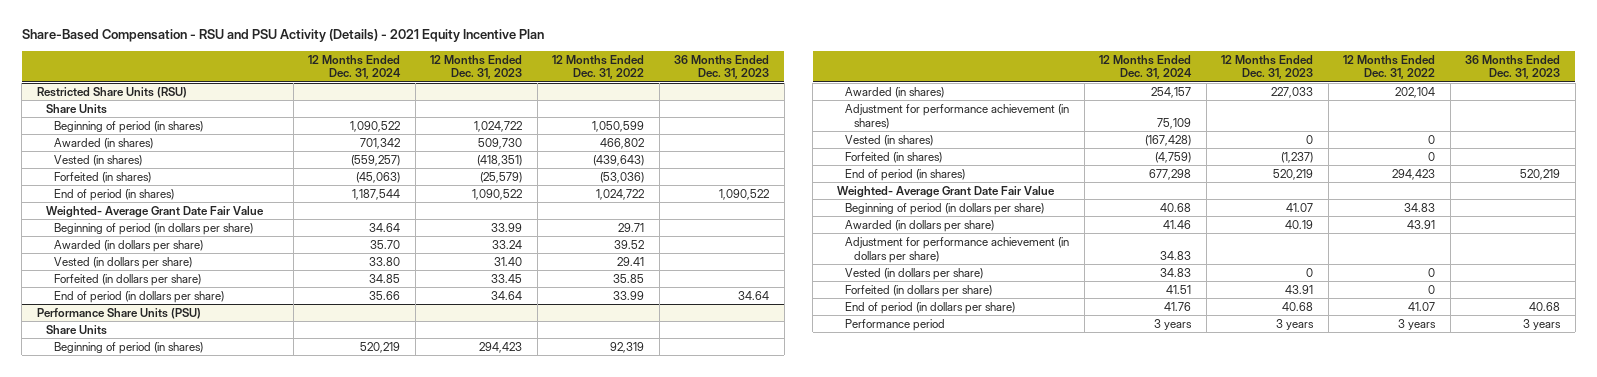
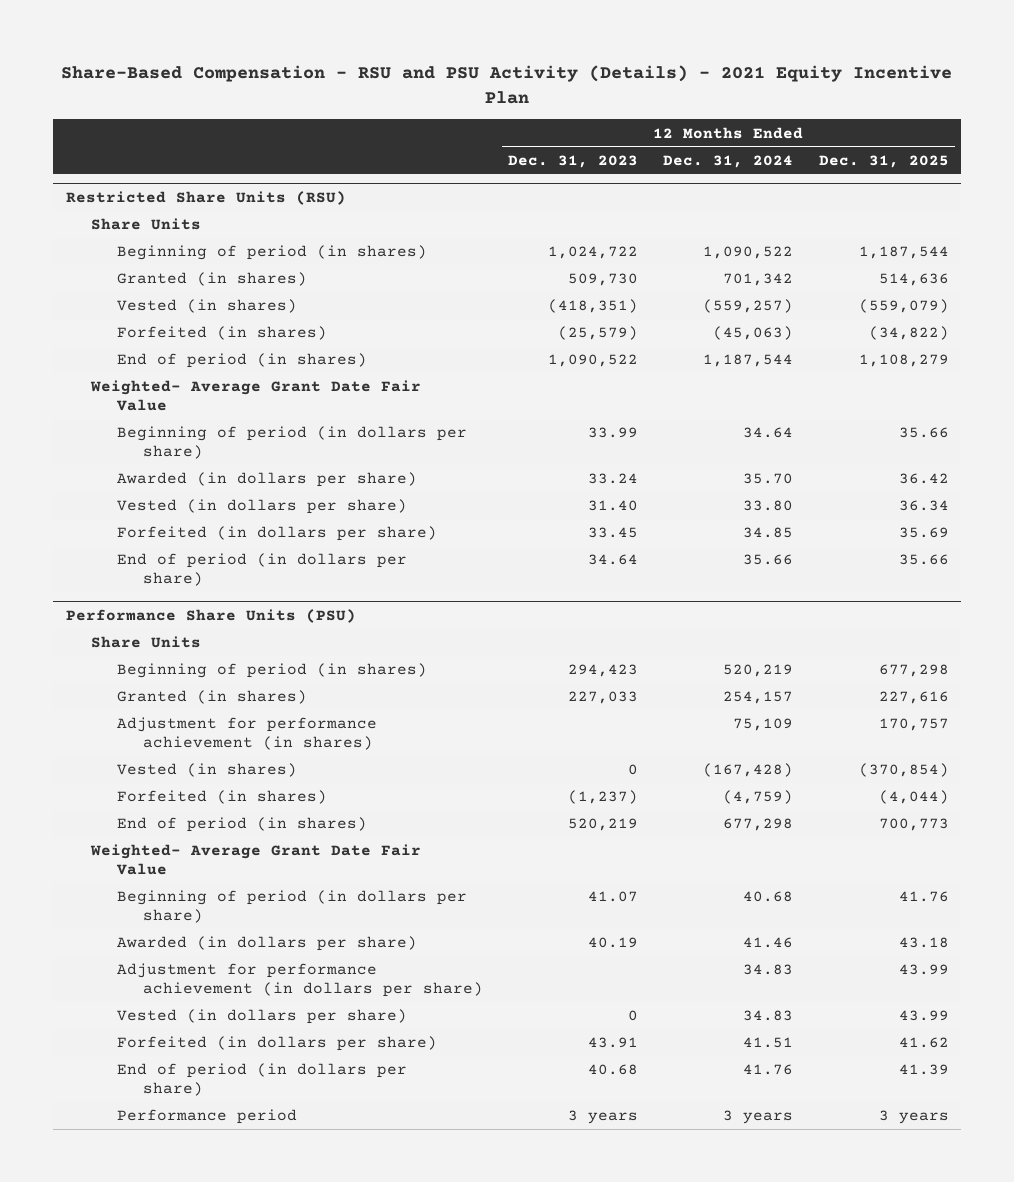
[552,54,645,80] 12 Months Ended Dec. 31, 2022 -> none
[674,54,770,80] 36 Months Ended Dec. 31, 2023 -> none
none -> [818,154,949,168] Dec. 31, 2025
[54,137,154,149] Awarded (in shares) -> [117,272,308,287] Granted (in shares)
[845,86,945,98] Awarded (in shares) -> [117,690,308,705] Granted (in shares)

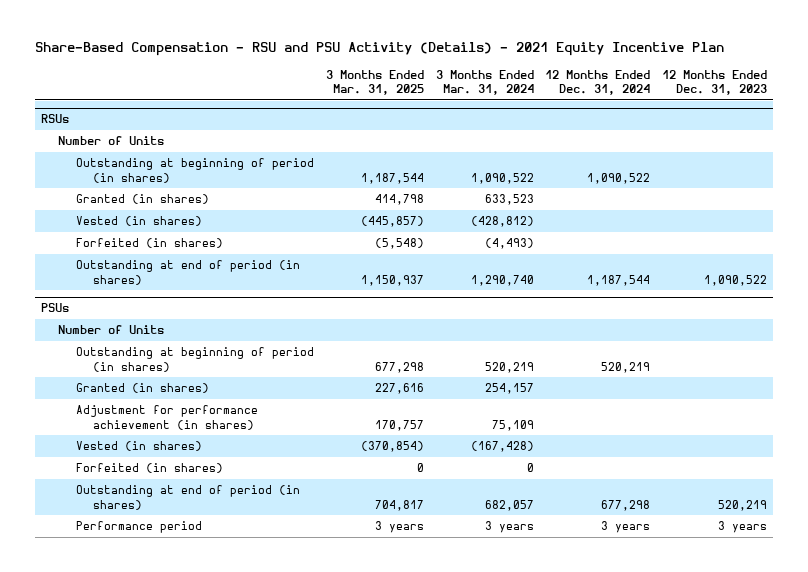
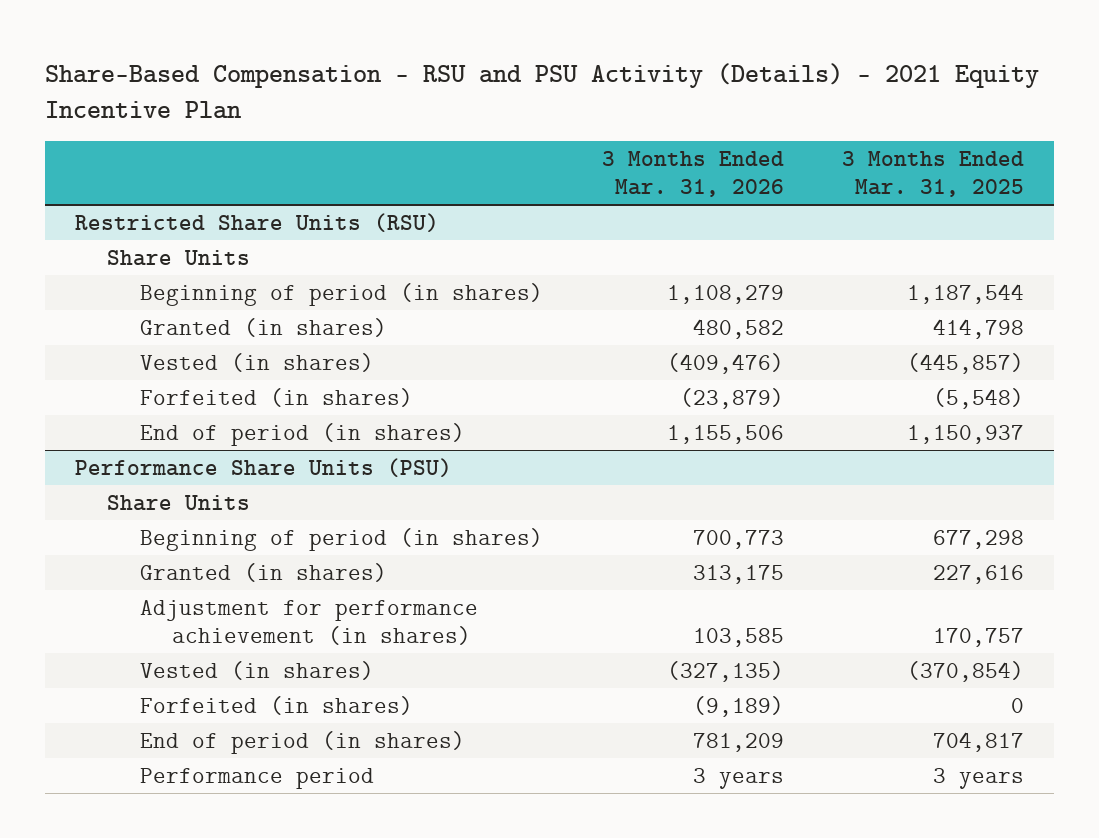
[435,69,534,95] 3 Months Ended Mar. 31, 2024 -> none
[545,69,651,95] 12 Months Ended Dec. 31, 2024 -> none
[662,69,768,95] 12 Months Ended Dec. 31, 2023 -> none
none -> [601,150,784,197] 3 Months Ended Mar. 31, 2026
[40,114,69,124] RSUs -> [74,212,439,232] Restricted Share Units (RSU)
[58,136,165,146] Number of Units -> [107,249,251,266] Share Units
[75,158,314,183] Outstanding at beginning of period (in shares) -> [139,282,543,306] Beginning of period (in shares)
[75,260,300,285] Outstanding at end of period (in shares) -> [139,422,465,446] End of period (in shares)
[40,303,69,313] PSUs -> [74,457,452,477] Performance Share Units (PSU)
[58,325,165,335] Number of Units -> [107,494,251,511] Share Units
[75,347,314,372] Outstanding at beginning of period (in shares) -> [139,527,543,551] Beginning of period (in shares)
[75,485,300,510] Outstanding at end of period (in shares) -> [139,730,465,754] End of period (in shares)

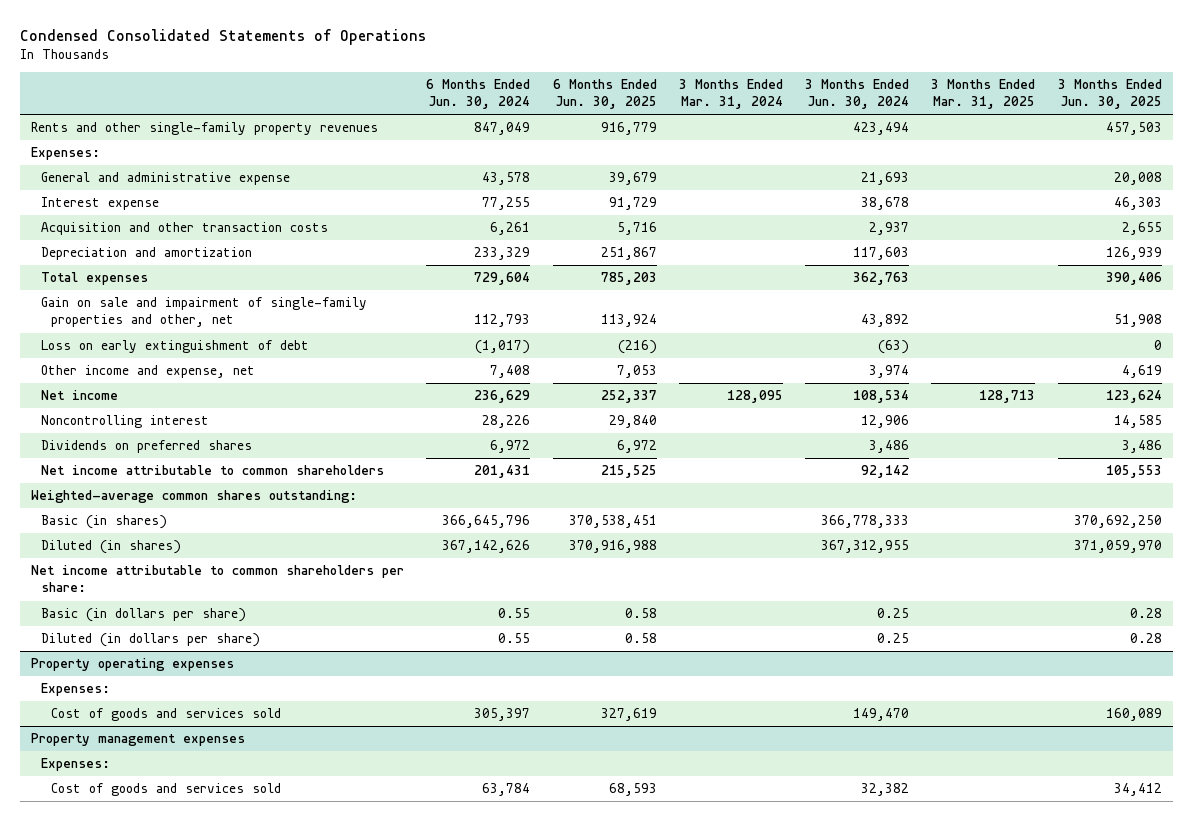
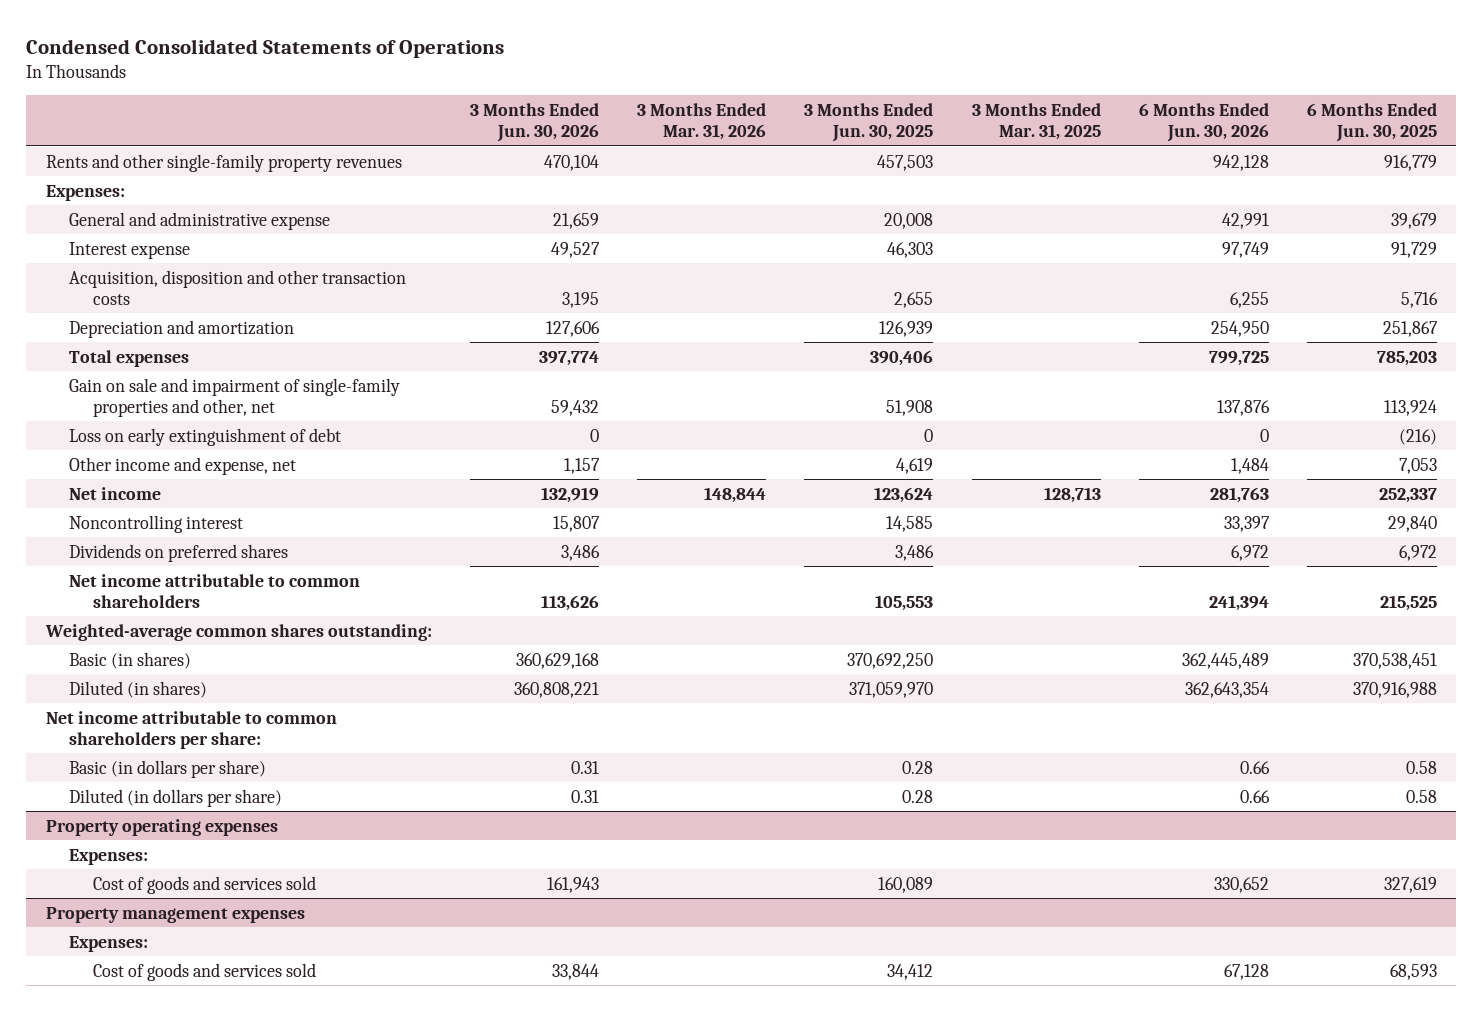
[426,79,531,110] 6 Months Ended Jun. 30, 2024 -> none
[678,79,783,110] 3 Months Ended Mar. 31, 2024 -> none
[805,79,910,110] 3 Months Ended Jun. 30, 2024 -> none
none -> [469,103,599,143] 3 Months Ended Jun. 30, 2026
none -> [637,103,767,141] 3 Months Ended Mar. 31, 2026
none -> [1138,103,1269,143] 6 Months Ended Jun. 30, 2026
[41,222,329,236] Acquisition and other transaction costs -> [69,269,407,305] Acquisition, disposition and other transaction costs

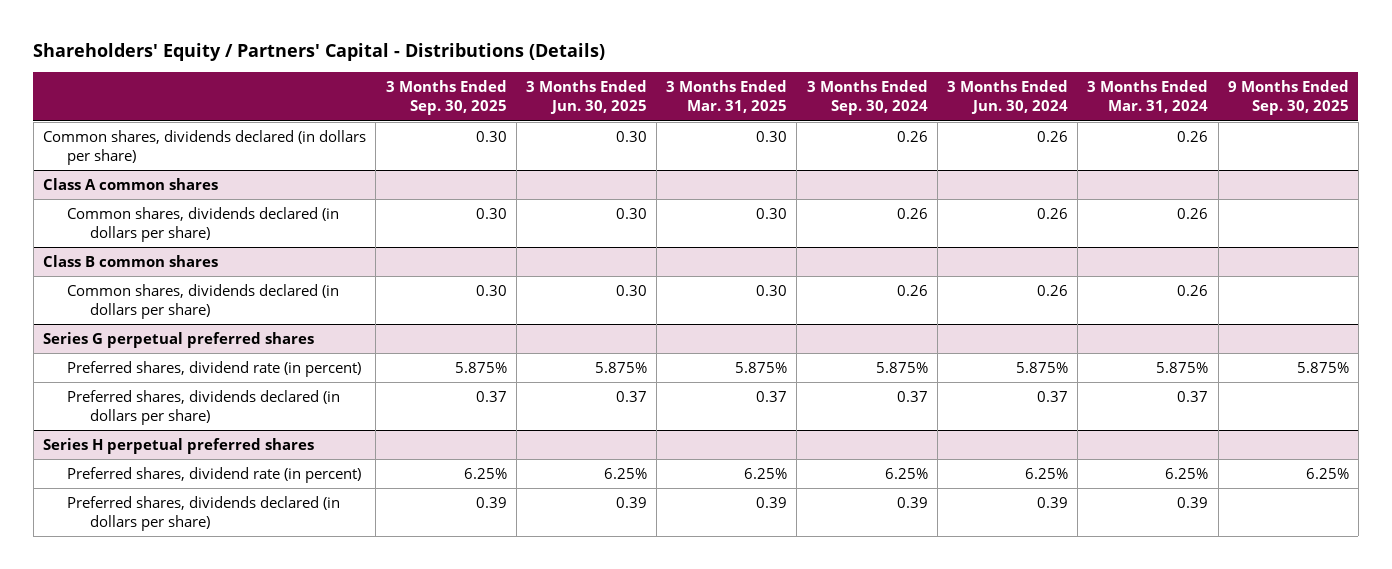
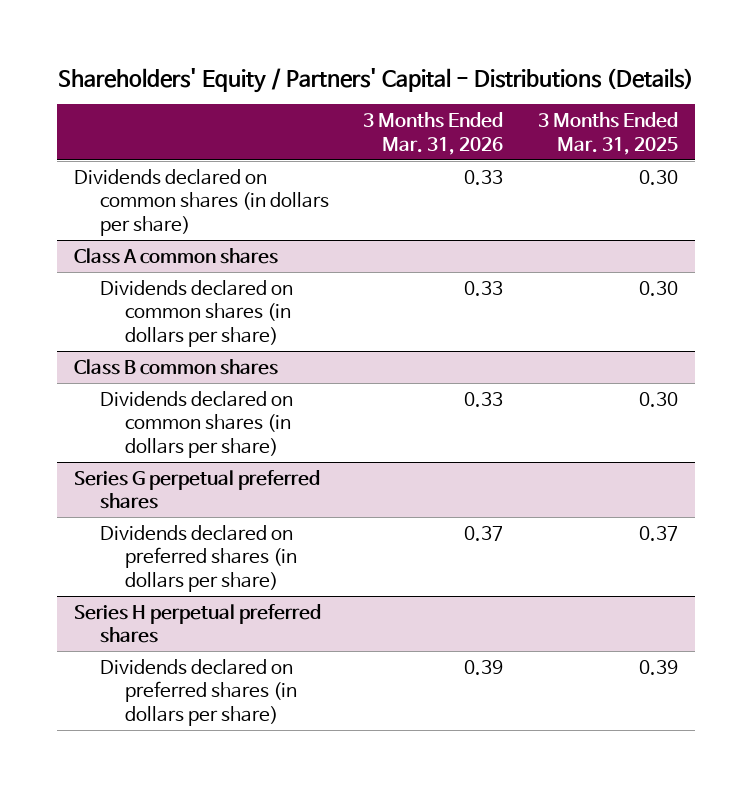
[385,80,507,116] 3 Months Ended Sep. 30, 2025 -> none
[525,80,647,115] 3 Months Ended Jun. 30, 2025 -> none
[806,80,928,116] 3 Months Ended Sep. 30, 2024 -> none
[946,80,1068,115] 3 Months Ended Jun. 30, 2024 -> none
[1087,80,1209,114] 3 Months Ended Mar. 31, 2024 -> none
[1227,80,1349,116] 9 Months Ended Sep. 30, 2025 -> none
none -> [363,112,504,155] 3 Months Ended Mar. 31, 2026
[43,130,367,165] Common shares, dividends declared (in dollars per share) -> [73,168,329,236] Dividends declared on common shares (in dollars per share)
[66,207,339,242] Common shares, dividends declared (in dollars per share) -> [99,279,293,347] Dividends declared on common shares (in dollars per share)
[66,284,339,319] Common shares, dividends declared (in dollars per share) -> [99,390,293,458] Dividends declared on common shares (in dollars per share)
[66,361,361,378] Preferred shares, dividend rate (in percent) -> none
[66,390,340,425] Preferred shares, dividends declared (in dollars per share) -> [99,524,298,592] Dividends declared on preferred shares (in dollars per share)
[66,467,361,484] Preferred shares, dividend rate (in percent) -> none
[66,496,340,531] Preferred shares, dividends declared (in dollars per share) -> [99,658,298,726] Dividends declared on preferred shares (in dollars per share)

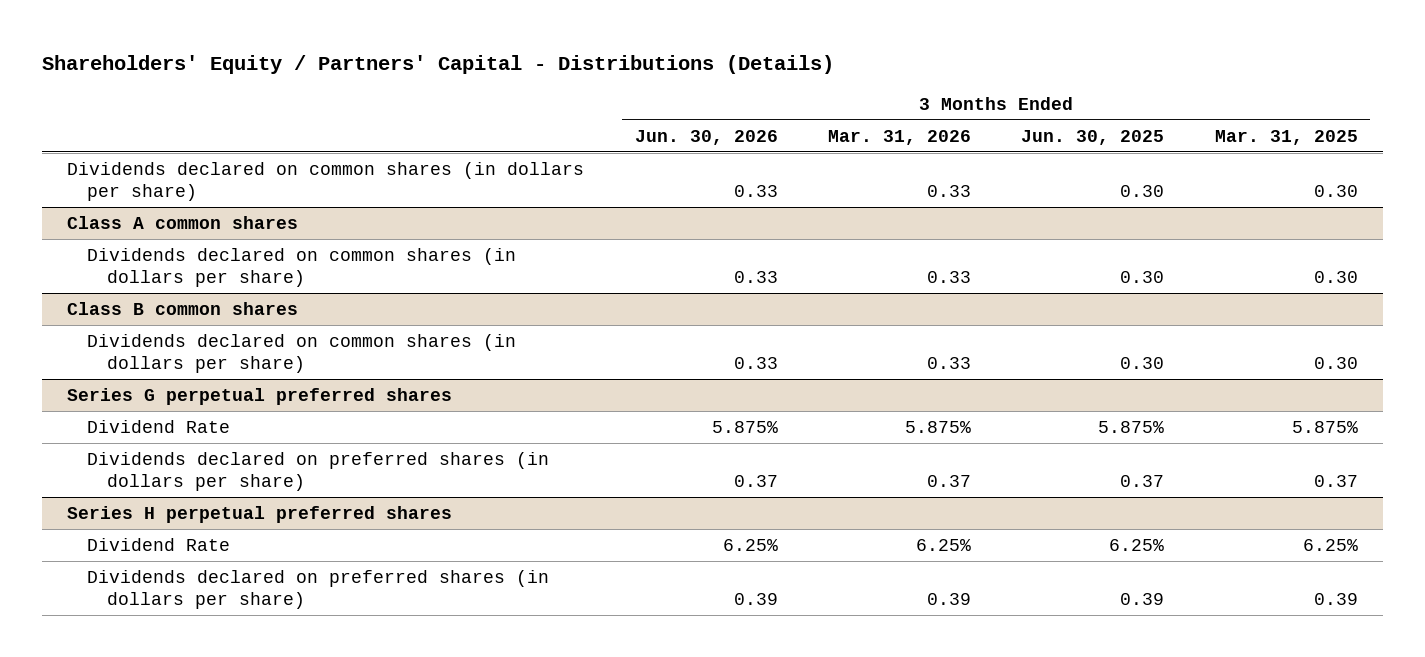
none -> [634,129,778,145] Jun. 30, 2026
none -> [1021,129,1165,145] Jun. 30, 2025
none -> [86,419,230,433] Dividend Rate
none -> [86,537,230,551] Dividend Rate

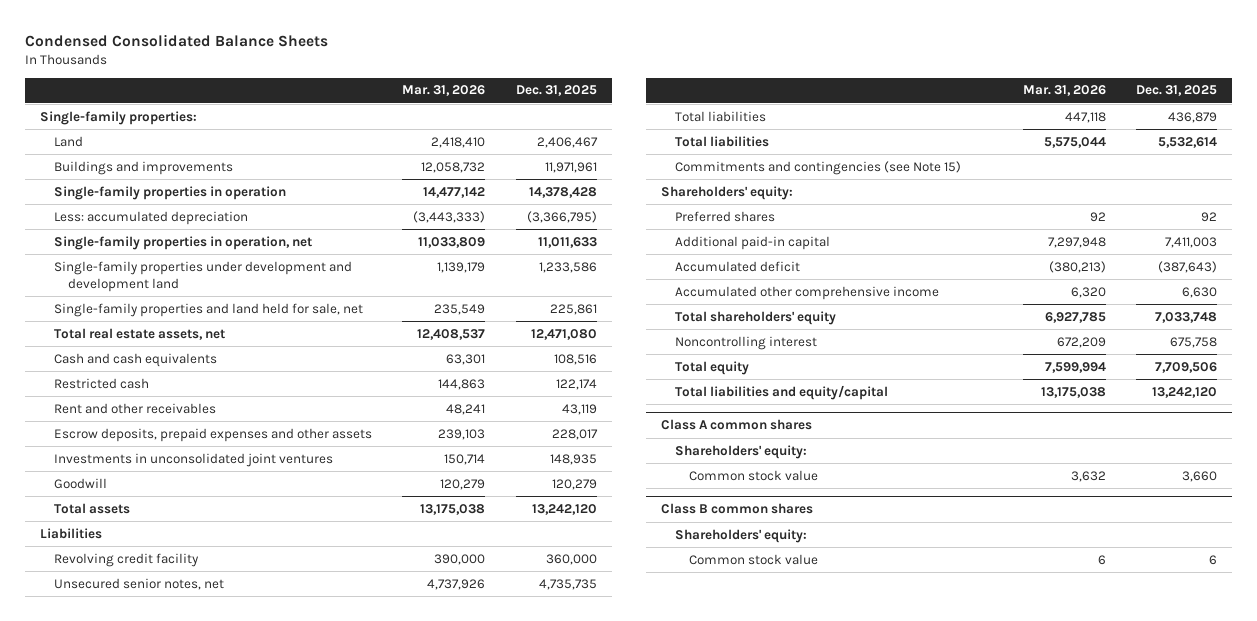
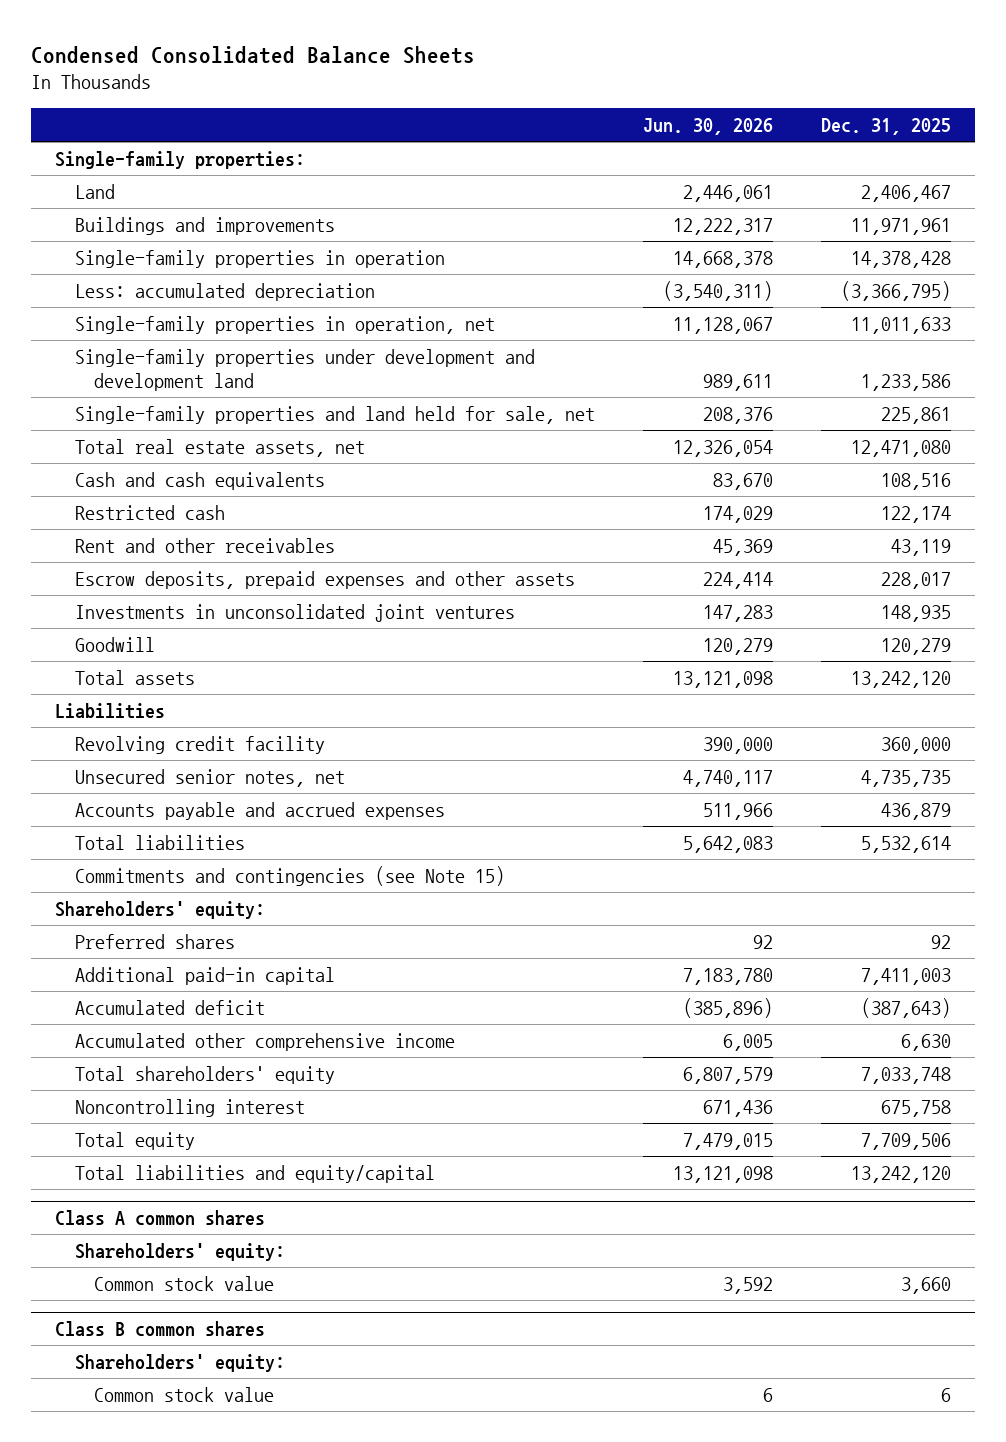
[402,85,486,97] Mar. 31, 2026 -> none
none -> [642,118,773,136] Jun. 30, 2026
[674,110,766,122] Total liabilities -> [74,801,445,820] Accounts payable and accrued expenses

